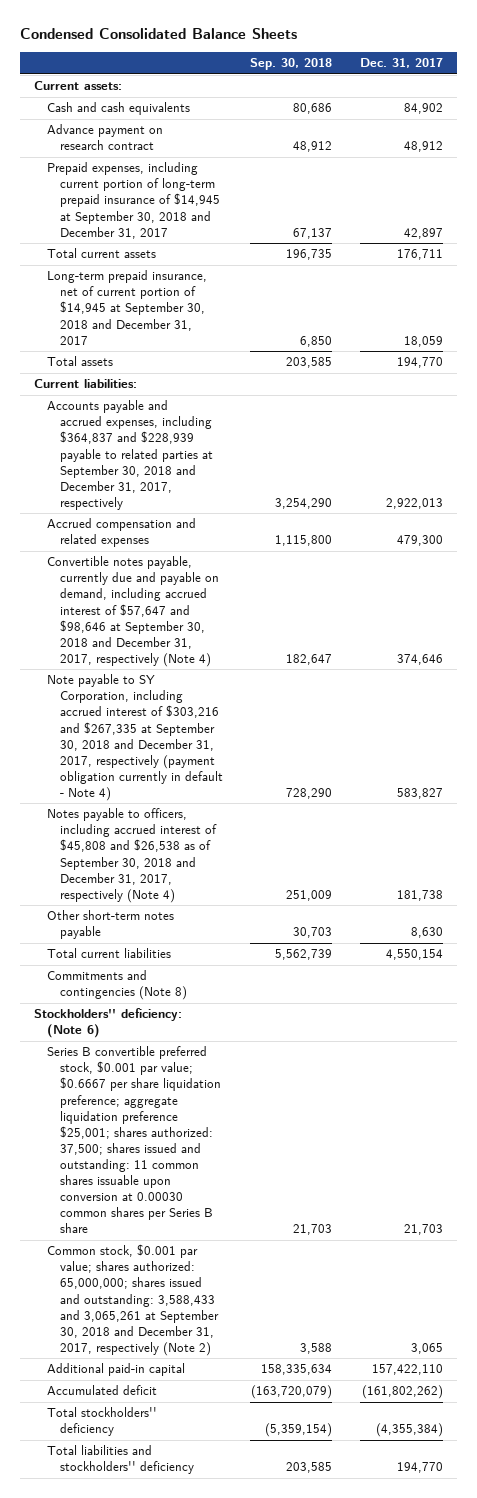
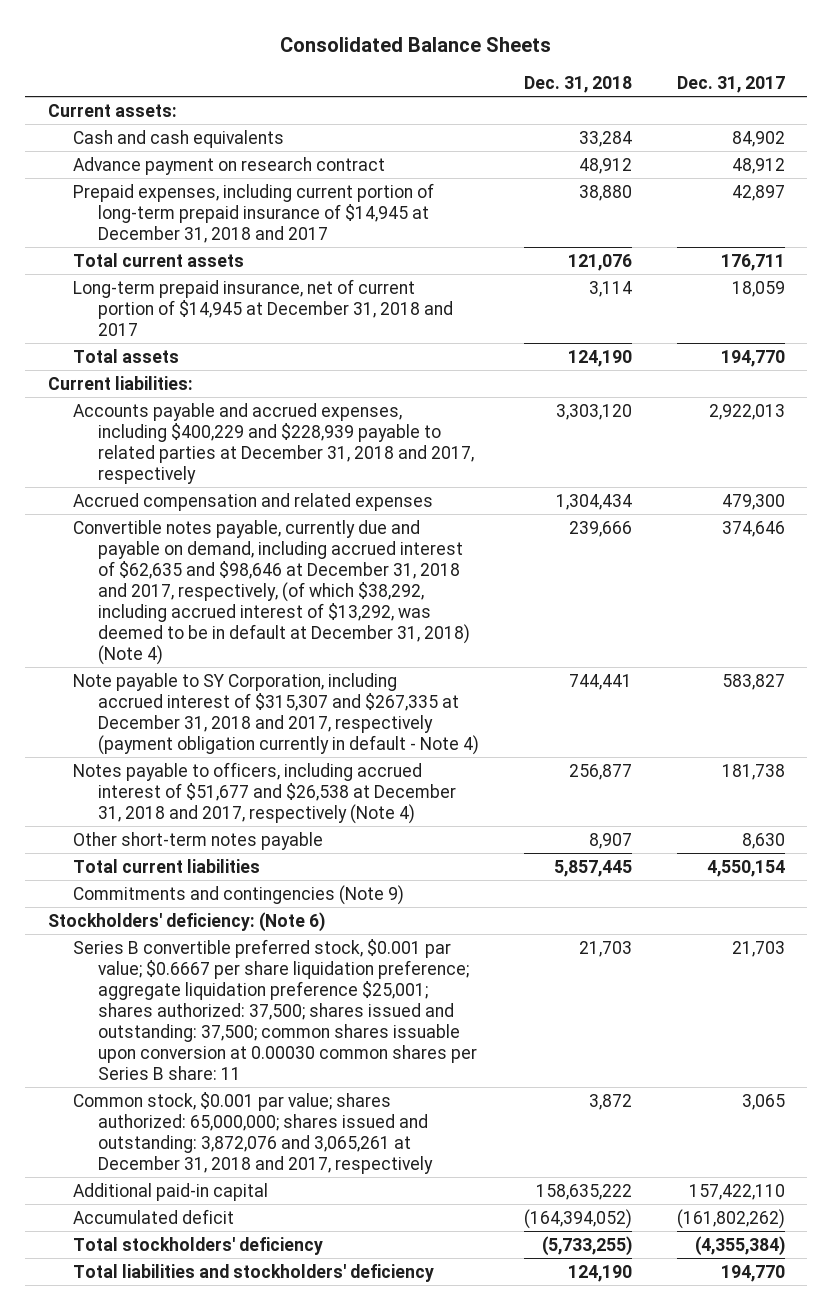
[19,28,297,40] Condensed Consolidated Balance Sheets -> [280,37,552,53] Consolidated Balance Sheets
[250,58,333,71] Sep. 30, 2018 -> none
none -> [523,76,632,94] Dec. 31, 2018
[46,162,220,239] Prepaid expenses, including current portion of long-term prepaid insurance of $14,945 at September 30, 2018 and December 31, 2017 -> [72,182,434,243] Prepaid expenses, including current portion of long-term prepaid insurance of $14,945 at December 31, 2018 and 2017
[46,270,207,345] Long-term prepaid insurance, net of current portion of $14,945 at September 30, 2018 and December 31, 2017 -> [72,278,453,336] Long-term prepaid insurance, net of current portion of $14,945 at December 31, 2018 and 2017
[46,400,213,510] Accounts payable and accrued expenses, including $364,837 and $228,939 payable to related parties at September 30, 2018 and December 31, 2017, respectively -> [72,402,474,484] Accounts payable and accrued expenses, including $400,229 and $228,939 payable to related parties at December 31, 2018 and 2017, respectively
[46,556,219,667] Convertible notes payable, currently due and payable on demand, including accrued interest of $57,647 and $98,646 at September 30, 2018 and December 31, 2017, respectively (Note 4) -> [72,519,470,665] Convertible notes payable, currently due and payable on demand, including accrued interest of $62,635 and $98,646 at December 31, 2018 and 2017, respectively, (of which $38,292, including accrued interest of $13,292, was deemed to be in default at December 31, 2018) (Note 4)
[46,674,223,801] Note payable to SY Corporation, including accrued interest of $303,216 and $267,335 at September 30, 2018 and December 31, 2017, respectively (payment obligation currently in default - Note 4) -> [72,672,479,755] Note payable to SY Corporation, including accrued interest of $315,307 and $267,335 at December 31, 2018 and 2017, respectively (payment obligation currently in default - Note 4)
[46,808,217,903] Notes payable to officers, including accrued interest of $45,808 and $26,538 as of September 30, 2018 and December 31, 2017, respectively (Note 4) -> [72,761,456,824] Notes payable to officers, including accrued interest of $51,677 and $26,538 at December 31, 2018 and 2017, respectively (Note 4)
[46,970,187,1001] Commitments and contingencies (Note 8) -> [72,884,404,905] Commitments and contingencies (Note 9)
[33,1008,182,1039] Stockholders'' deficiency: (Note 6) -> [47,911,325,932] Stockholders' deficiency: (Note 6)
[46,1046,221,1234] Series B convertible preferred stock, $0.001 par value; $0.6667 per share liquidation preference; aggregate liquidation preference $25,001; shares authorized: 37,500; shares issued and outstanding: 11 common shares issuable upon conversion at 0.00030 common shares per Series B share -> [72,938,477,1080] Series B convertible preferred stock, $0.001 par value; $0.6667 per share liquidation preference; aggregate liquidation preference $25,001; shares authorized: 37,500; shares issued and outstanding: 37,500; common shares issuable upon conversion at 0.00030 common shares per Series B share: 11
[46,1244,219,1356] Common stock, $0.001 par value; shares authorized: 65,000,000; shares issued and outstanding: 3,588,433 and 3,065,261 at September 30, 2018 and December 31, 2017, respectively (Note 2) -> [72,1091,433,1174] Common stock, $0.001 par value; shares authorized: 65,000,000; shares issued and outstanding: 3,872,076 and 3,065,261 at December 31, 2018 and 2017, respectively
[46,1407,157,1437] Total stockholders'' deficiency -> [72,1236,323,1255] Total stockholders' deficiency
[46,1445,194,1475] Total liabilities and stockholders'' deficiency -> [72,1263,434,1282] Total liabilities and stockholders' deficiency

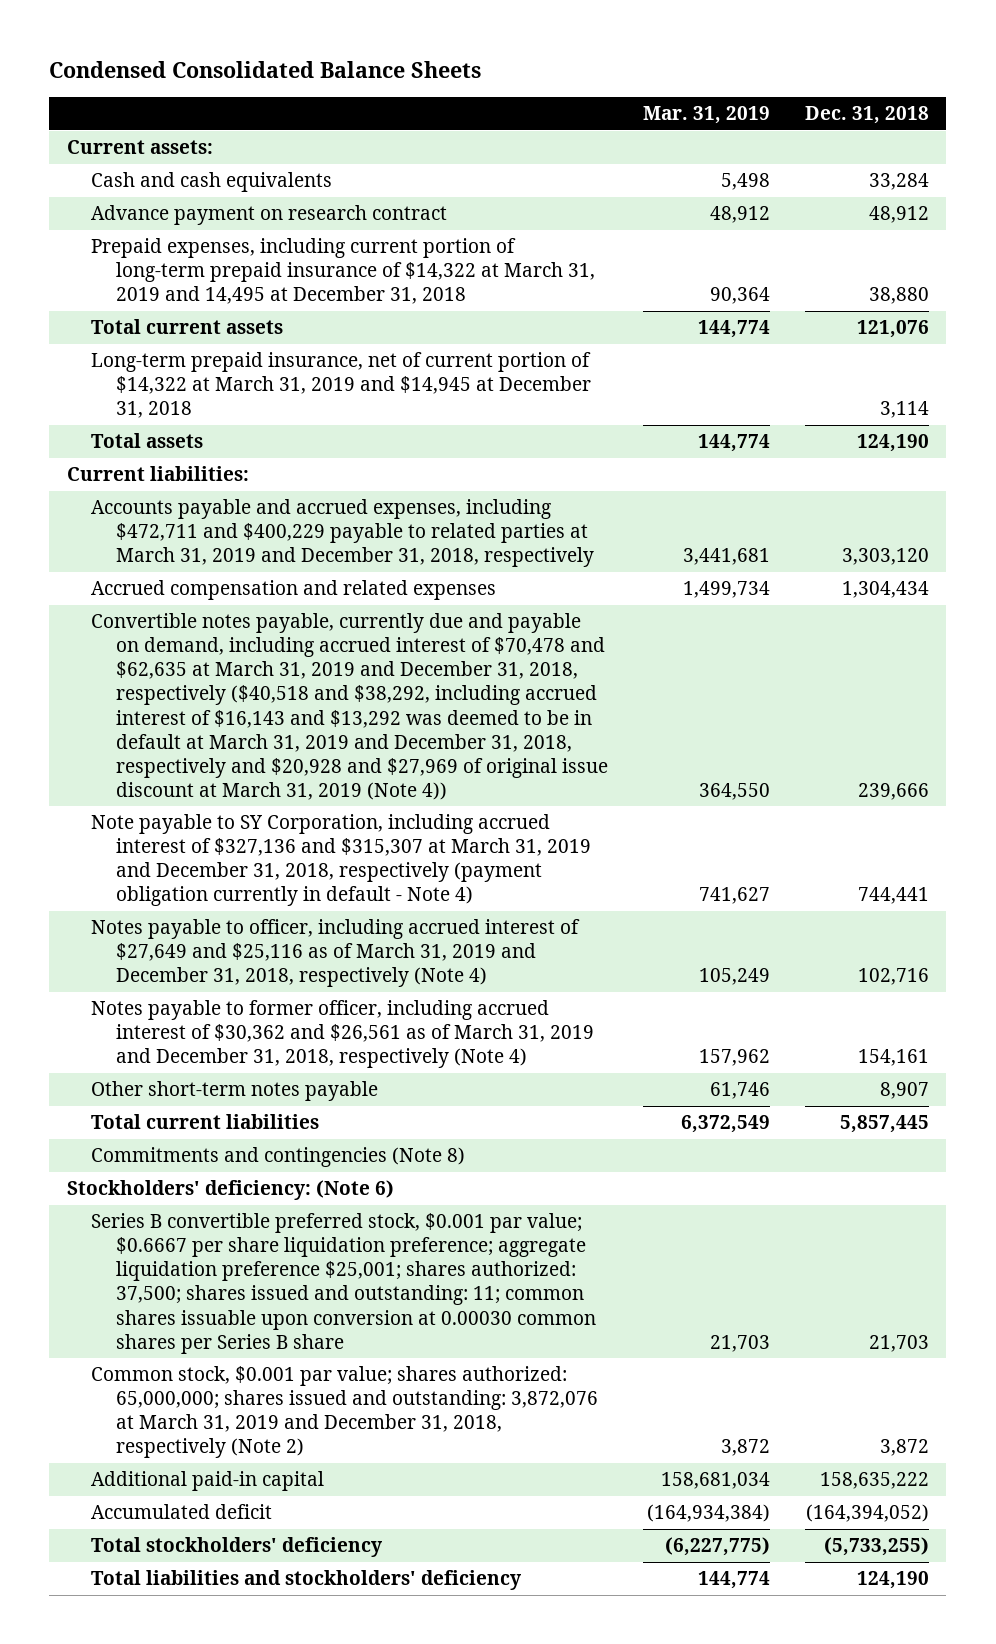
[280,37,552,53] Consolidated Balance Sheets -> [49,61,482,79] Condensed Consolidated Balance Sheets
[676,76,785,94] Dec. 31, 2017 -> none
none -> [642,106,770,125] Mar. 31, 2019
[72,182,434,243] Prepaid expenses, including current portion of long-term prepaid insurance of $14,945 at December 31, 2018 and 2017 -> [91,238,595,305] Prepaid expenses, including current portion of long-term prepaid insurance of $14,322 at March 31, 2019 and 14,495 at December 31, 2018
[72,278,453,336] Long-term prepaid insurance, net of current portion of $14,945 at December 31, 2018 and 2017 -> [91,352,592,419] Long-term prepaid insurance, net of current portion of $14,322 at March 31, 2019 and $14,945 at December 31, 2018
[72,402,474,484] Accounts payable and accrued expenses, including $400,229 and $228,939 payable to related parties at December 31, 2018 and 2017, respectively -> [91,499,594,568] Accounts payable and accrued expenses, including $472,711 and $400,229 payable to related parties at March 31, 2019 and December 31, 2018, respectively
[72,519,470,665] Convertible notes payable, currently due and payable on demand, including accrued interest of $62,635 and $98,646 at December 31, 2018 and 2017, respectively, (of which $38,292, including accrued interest of $13,292, was deemed to be in default at December 31, 2018) (Note 4) -> [91,613,608,800] Convertible notes payable, currently due and payable on demand, including accrued interest of $70,478 and $62,635 at March 31, 2019 and December 31, 2018, respectively ($40,518 and $38,292, including accrued interest of $16,143 and $13,292 was deemed to be in default at March 31, 2019 and December 31, 2018, respectively and $20,928 and $27,969 of original issue discount at March 31, 2019 (Note 4))
[72,672,479,755] Note payable to SY Corporation, including accrued interest of $315,307 and $267,335 at December 31, 2018 and 2017, respectively (payment obligation currently in default - Note 4) -> [91,814,591,907] Note payable to SY Corporation, including accrued interest of $327,136 and $315,307 at March 31, 2019 and December 31, 2018, respectively (payment obligation currently in default - Note 4)
[72,761,456,824] Notes payable to officers, including accrued interest of $51,677 and $26,538 at December 31, 2018 and 2017, respectively (Note 4) -> [91,919,581,988] Notes payable to officer, including accrued interest of $27,649 and $25,116 as of March 31, 2019 and December 31, 2018, respectively (Note 4)
[568,763,632,780] 256,877 -> [857,968,929,986] 102,716
none -> [91,1000,594,1069] Notes payable to former officer, including accrued interest of $30,362 and $26,561 as of March 31, 2019 and December 31, 2018, respectively (Note 4)
[72,884,404,905] Commitments and contingencies (Note 9) -> [91,1147,466,1168] Commitments and contingencies (Note 8)
[72,938,477,1080] Series B convertible preferred stock, $0.001 par value; $0.6667 per share liquidation preference; aggregate liquidation preference $25,001; shares authorized: 37,500; shares issued and outstanding: 37,500; common shares issuable upon conversion at 0.00030 common shares per Series B share: 11 -> [91,1213,596,1354] Series B convertible preferred stock, $0.001 par value; $0.6667 per share liquidation preference; aggregate liquidation preference $25,001; shares authorized: 37,500; shares issued and outstanding: 11; common shares issuable upon conversion at 0.00030 common shares per Series B share
[72,1091,433,1174] Common stock, $0.001 par value; shares authorized: 65,000,000; shares issued and outstanding: 3,872,076 and 3,065,261 at December 31, 2018 and 2017, respectively -> [91,1366,598,1459] Common stock, $0.001 par value; shares authorized: 65,000,000; shares issued and outstanding: 3,872,076 at March 31, 2019 and December 31, 2018, respectively (Note 2)

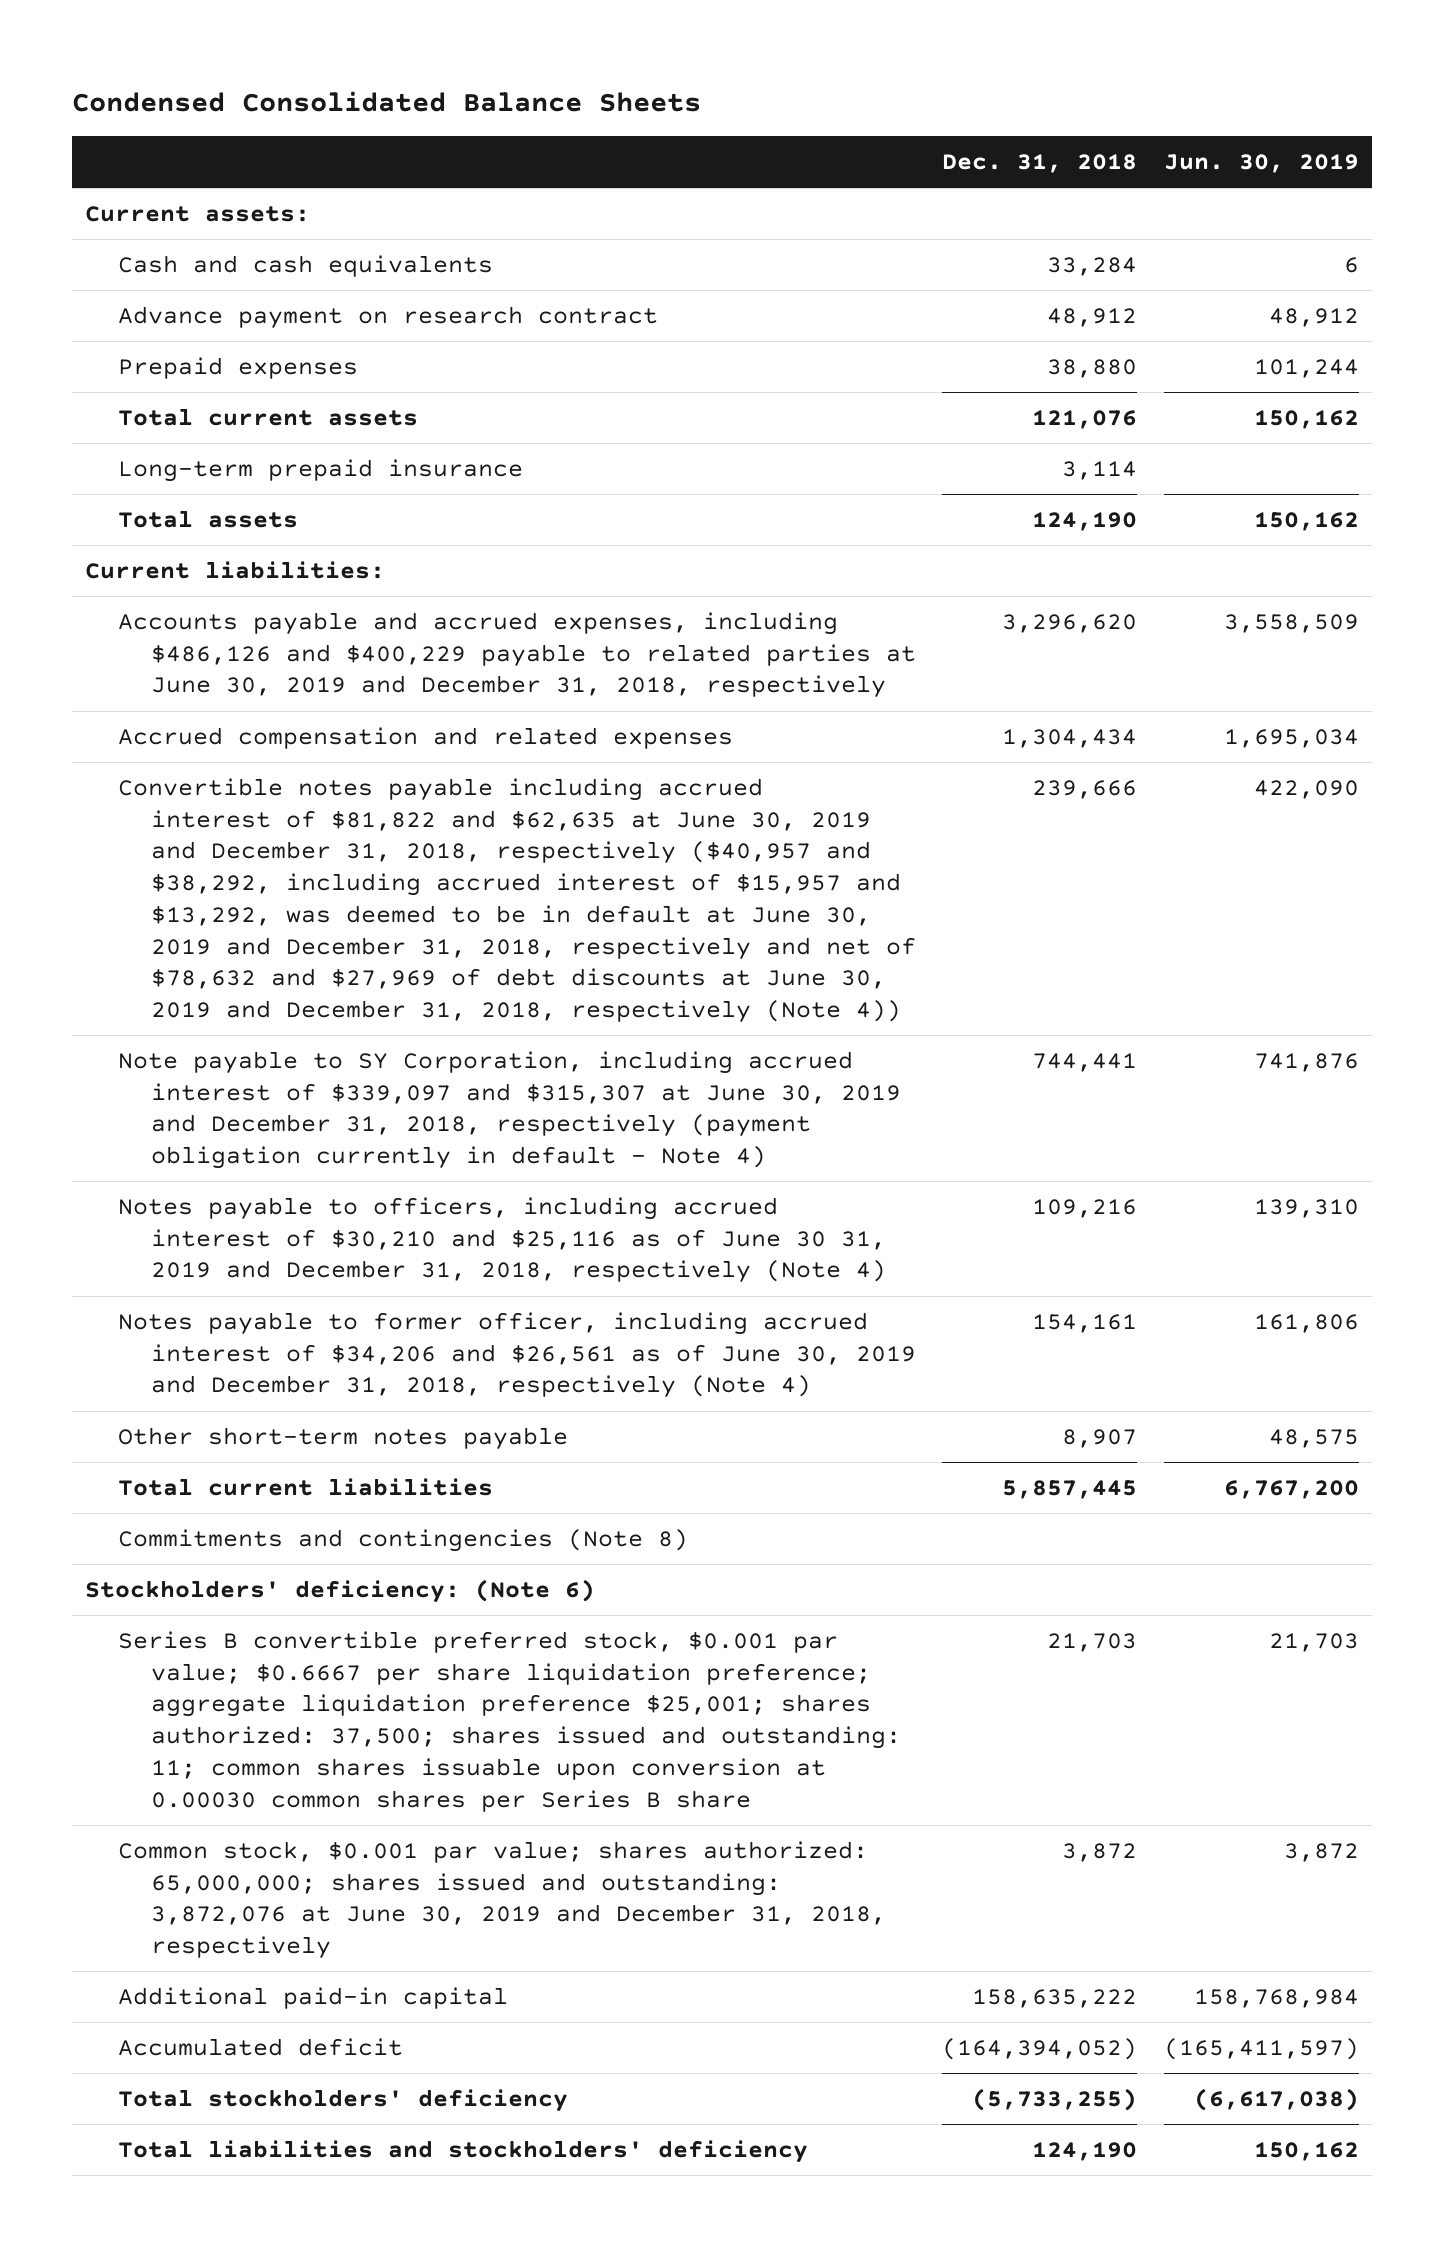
[642,106,770,125] Mar. 31, 2019 -> none
none -> [1164,154,1360,174] Jun. 30, 2019
[91,238,595,305] Prepaid expenses, including current portion of long-term prepaid insurance of $14,322 at March 31, 2019 and 14,495 at December 31, 2018 -> [118,356,359,379] Prepaid expenses
[91,352,592,419] Long-term prepaid insurance, net of current portion of $14,322 at March 31, 2019 and $14,945 at December 31, 2018 -> [118,458,524,482] Long-term prepaid insurance
[91,499,594,568] Accounts payable and accrued expenses, including $472,711 and $400,229 payable to related parties at March 31, 2019 and December 31, 2018, respectively -> [118,611,916,699] Accounts payable and accrued expenses, including $486,126 and $400,229 payable to related parties at June 30, 2019 and December 31, 2018, respectively
[841,548,929,566] 3,303,120 -> [1002,613,1138,633] 3,296,620
[91,613,608,800] Convertible notes payable, currently due and payable on demand, including accrued interest of $70,478 and $62,635 at March 31, 2019 and December 31, 2018, respectively ($40,518 and $38,292, including accrued interest of $16,143 and $13,292 was deemed to be in default at March 31, 2019 and December 31, 2018, respectively and $20,928 and $27,969 of original issue discount at March 31, 2019 (Note 4)) -> [118,777,916,1023] Convertible notes payable including accrued interest of $81,822 and $62,635 at June 30, 2019 and December 31, 2018, respectively ($40,957 and $38,292, including accrued interest of $15,957 and $13,292, was deemed to be in default at June 30, 2019 and December 31, 2018, respectively and net of $78,632 and $27,969 of debt discounts at June 30, 2019 and December 31, 2018, respectively (Note 4))
[91,814,591,907] Note payable to SY Corporation, including accrued interest of $327,136 and $315,307 at March 31, 2019 and December 31, 2018, respectively (payment obligation currently in default - Note 4) -> [118,1050,901,1170] Note payable to SY Corporation, including accrued interest of $339,097 and $315,307 at June 30, 2019 and December 31, 2018, respectively (payment obligation currently in default - Note 4)
[91,919,581,988] Notes payable to officer, including accrued interest of $27,649 and $25,116 as of March 31, 2019 and December 31, 2018, respectively (Note 4) -> [118,1196,886,1284] Notes payable to officers, including accrued interest of $30,210 and $25,116 as of June 30 31, 2019 and December 31, 2018, respectively (Note 4)
[857,968,929,986] 102,716 -> [1032,1198,1138,1218] 109,216
[91,1000,594,1069] Notes payable to former officer, including accrued interest of $30,362 and $26,561 as of March 31, 2019 and December 31, 2018, respectively (Note 4) -> [118,1311,916,1399] Notes payable to former officer, including accrued interest of $34,206 and $26,561 as of June 30, 2019 and December 31, 2018, respectively (Note 4)
[91,1366,598,1459] Common stock, $0.001 par value; shares authorized: 65,000,000; shares issued and outstanding: 3,872,076 at March 31, 2019 and December 31, 2018, respectively (Note 2) -> [118,1840,886,1960] Common stock, $0.001 par value; shares authorized: 65,000,000; shares issued and outstanding: 3,872,076 at June 30, 2019 and December 31, 2018, respectively

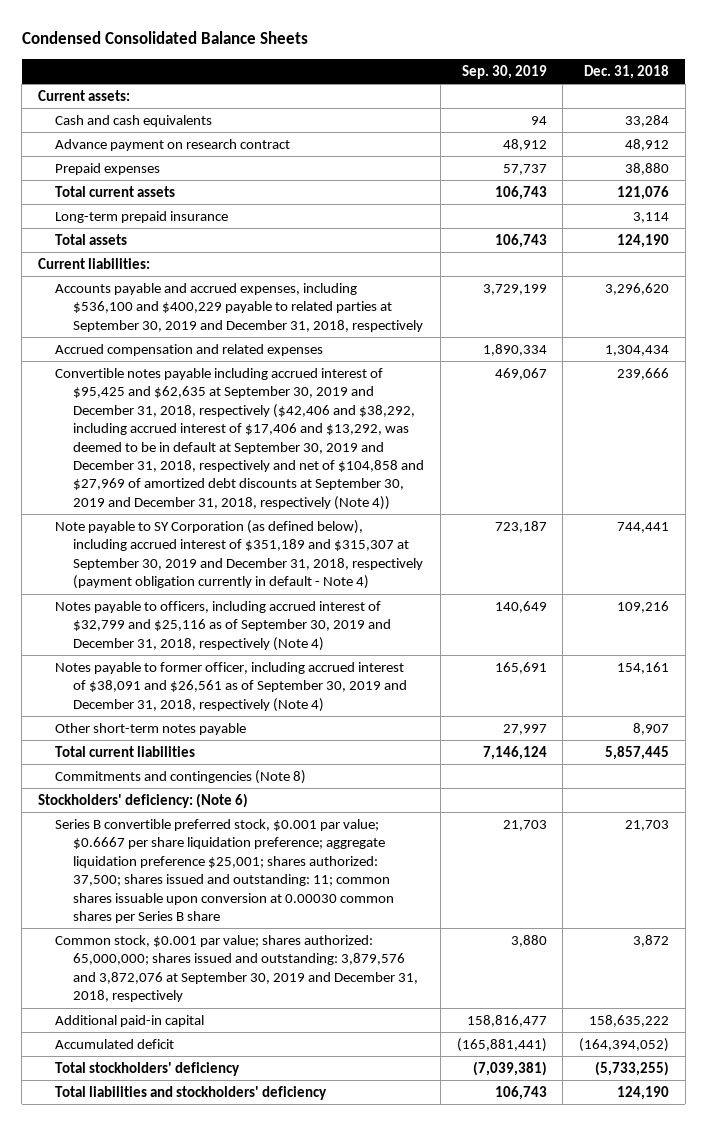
[1164,154,1360,174] Jun. 30, 2019 -> none
none -> [461,65,547,80] Sep. 30, 2019
[118,611,916,699] Accounts payable and accrued expenses, including $486,126 and $400,229 payable to related parties at June 30, 2019 and December 31, 2018, respectively -> [55,282,423,332] Accounts payable and accrued expenses, including $536,100 and $400,229 payable to related parties at September 30, 2019 and December 31, 2018, respectively
[118,777,916,1023] Convertible notes payable including accrued interest of $81,822 and $62,635 at June 30, 2019 and December 31, 2018, respectively ($40,957 and $38,292, including accrued interest of $15,957 and $13,292, was deemed to be in default at June 30, 2019 and December 31, 2018, respectively and net of $78,632 and $27,969 of debt discounts at June 30, 2019 and December 31, 2018, respectively (Note 4)) -> [55,367,424,510] Convertible notes payable including accrued interest of $95,425 and $62,635 at September 30, 2019 and December 31, 2018, respectively ($42,406 and $38,292, including accrued interest of $17,406 and $13,292, was deemed to be in default at September 30, 2019 and December 31, 2018, respectively and net of $104,858 and $27,969 of amortized debt discounts at September 30, 2019 and December 31, 2018, respectively (Note 4))
[118,1050,901,1170] Note payable to SY Corporation, including accrued interest of $339,097 and $315,307 at June 30, 2019 and December 31, 2018, respectively (payment obligation currently in default - Note 4) -> [55,519,423,590] Note payable to SY Corporation (as defined below), including accrued interest of $351,189 and $315,307 at September 30, 2019 and December 31, 2018, respectively (payment obligation currently in default - Note 4)
[118,1196,886,1284] Notes payable to officers, including accrued interest of $30,210 and $25,116 as of June 30 31, 2019 and December 31, 2018, respectively (Note 4) -> [55,600,391,651] Notes payable to officers, including accrued interest of $32,799 and $25,116 as of September 30, 2019 and December 31, 2018, respectively (Note 4)
[118,1311,916,1399] Notes payable to former officer, including accrued interest of $34,206 and $26,561 as of June 30, 2019 and December 31, 2018, respectively (Note 4) -> [55,661,407,712] Notes payable to former officer, including accrued interest of $38,091 and $26,561 as of September 30, 2019 and December 31, 2018, respectively (Note 4)
[118,1840,886,1960] Common stock, $0.001 par value; shares authorized: 65,000,000; shares issued and outstanding: 3,872,076 at June 30, 2019 and December 31, 2018, respectively -> [55,934,418,1003] Common stock, $0.001 par value; shares authorized: 65,000,000; shares issued and outstanding: 3,879,576 and 3,872,076 at September 30, 2019 and December 31, 2018, respectively

